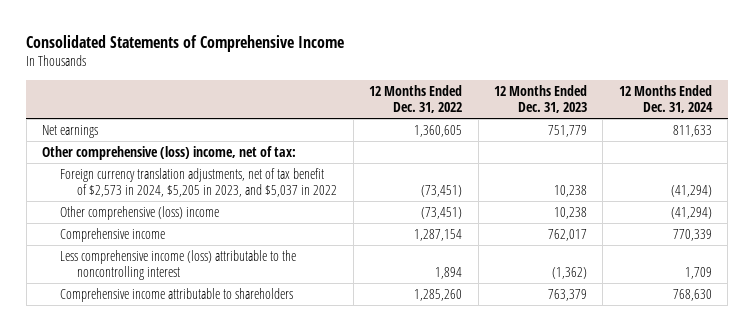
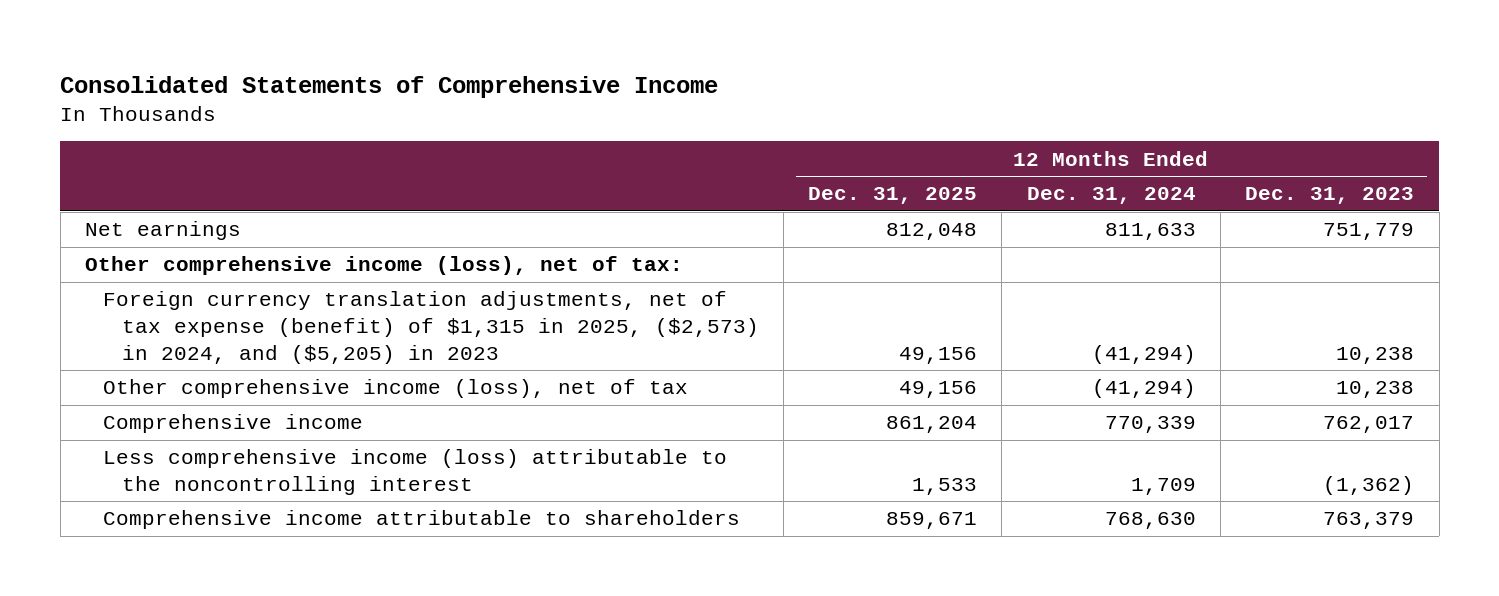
[369,85,463,114] 12 Months Ended Dec. 31, 2022 -> none
none -> [808,187,978,205] Dec. 31, 2025
[42,145,297,160] Other comprehensive (loss) income, net of tax: -> [85,256,684,276] Other comprehensive income (loss), net of tax:
[59,167,338,197] Foreign currency translation adjustments, net of tax benefit of $2,573 in 2024, $5,205 in 2023, and $5,037 in 2022 -> [103,291,759,364] Foreign currency translation adjustments, net of tax expense (benefit) of $1,315 in 2025, ($2,573) in 2024, and ($5,205) in 2023
[59,205,219,220] Other comprehensive (loss) income -> [103,379,689,399] Other comprehensive income (loss), net of tax

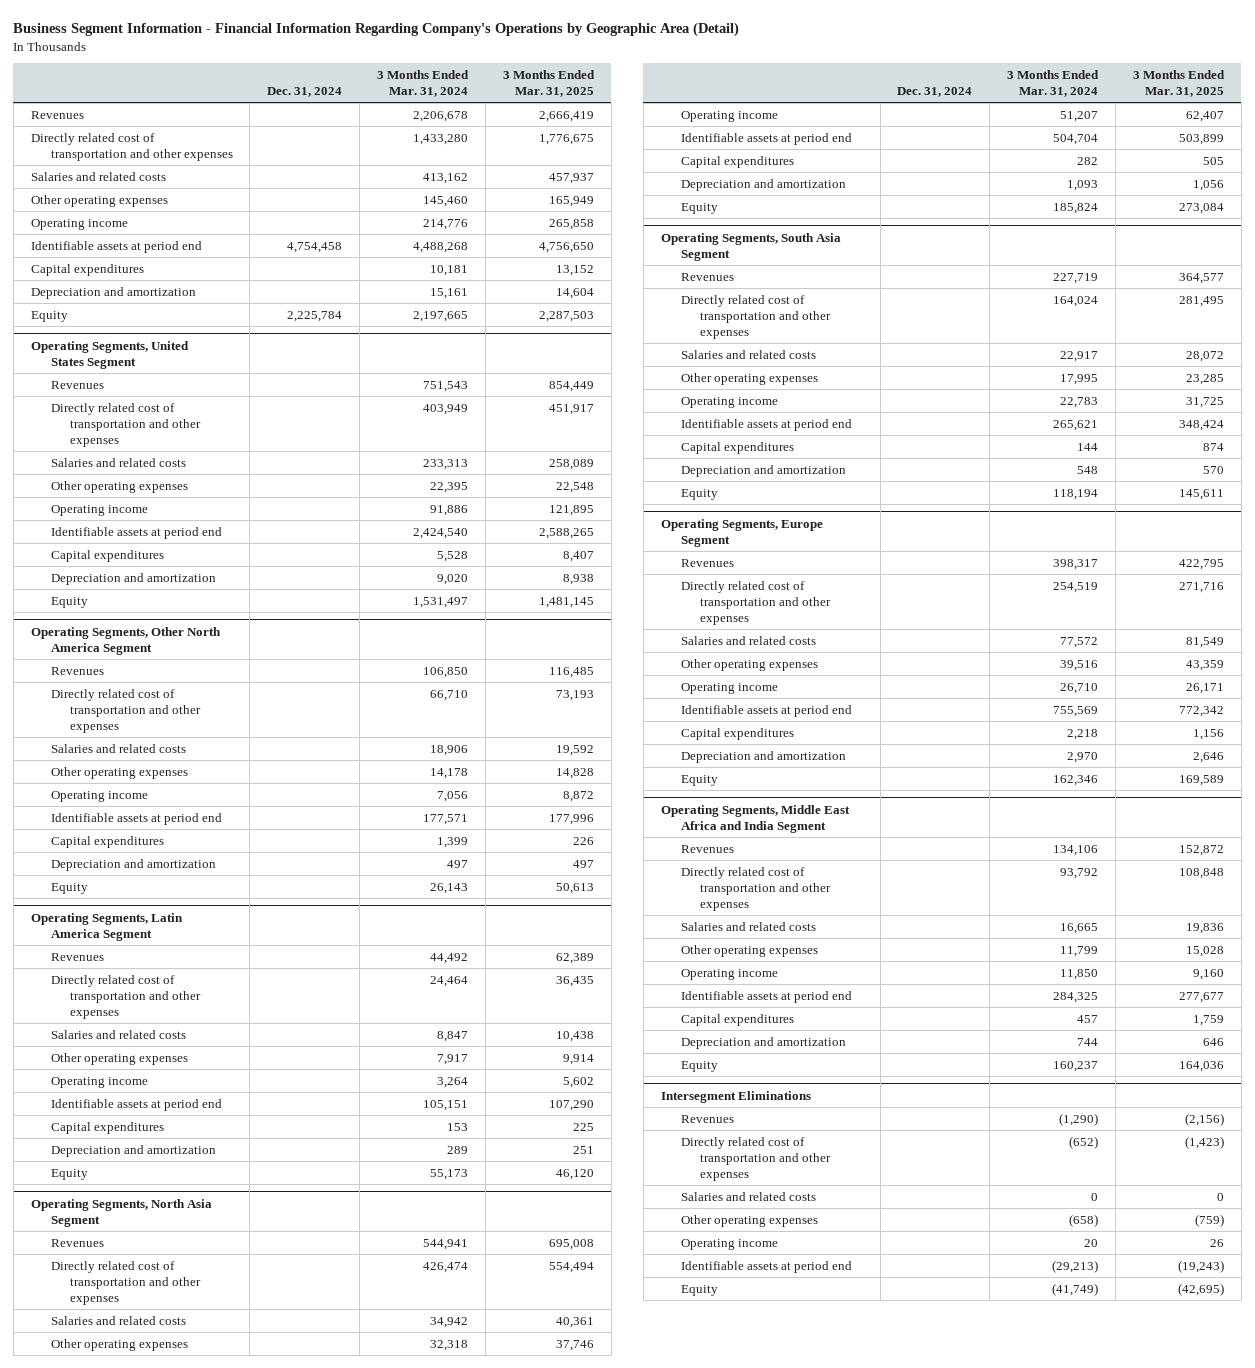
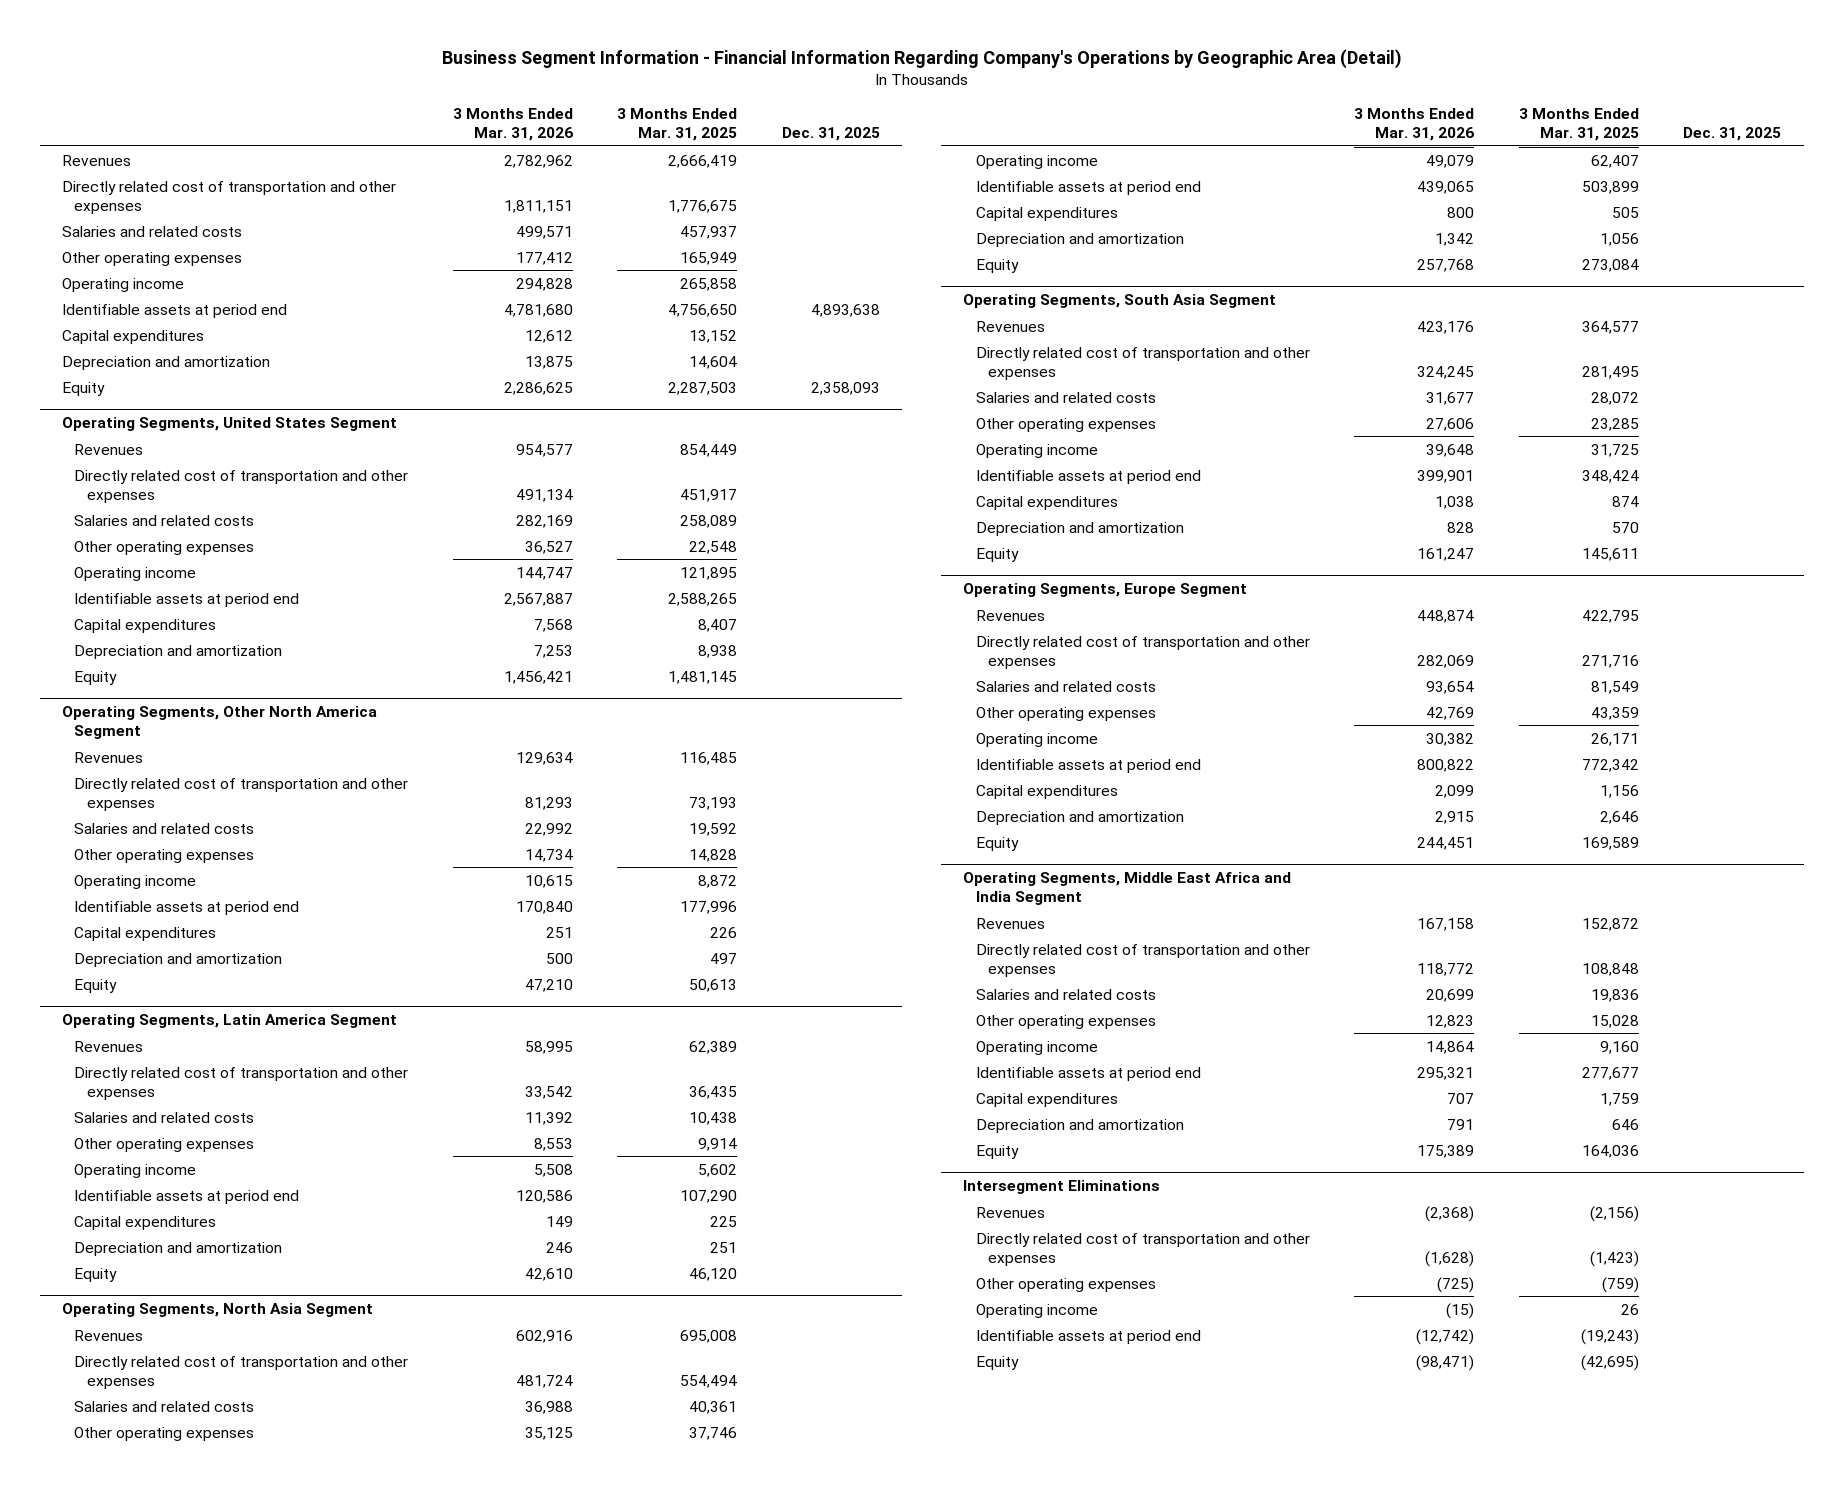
[267,86,343,97] Dec. 31, 2024 -> none
[377,69,470,97] 3 Months Ended Mar. 31, 2024 -> none
none -> [452,108,573,142] 3 Months Ended Mar. 31, 2026
none -> [781,127,880,142] Dec. 31, 2025
[680,1191,816,1201] Salaries and related costs -> none

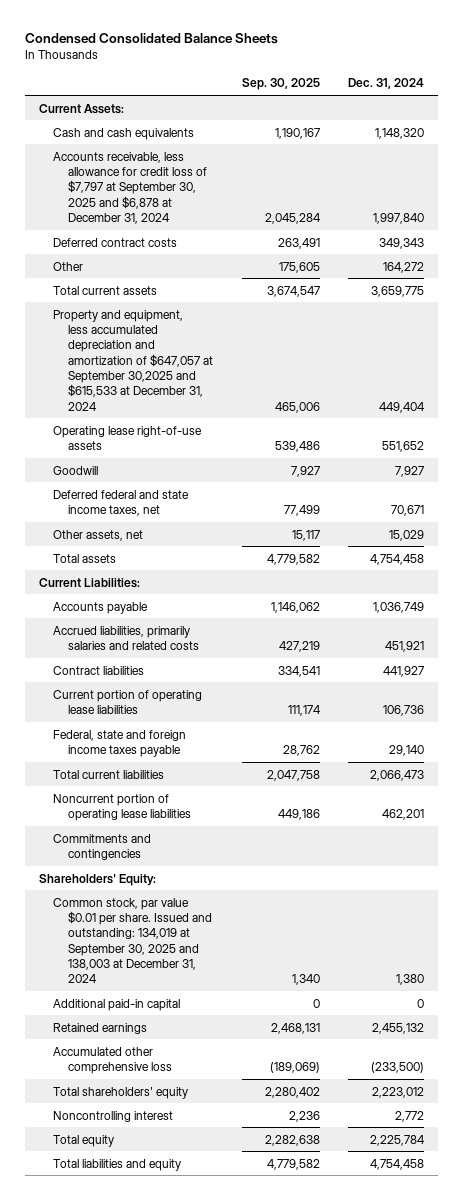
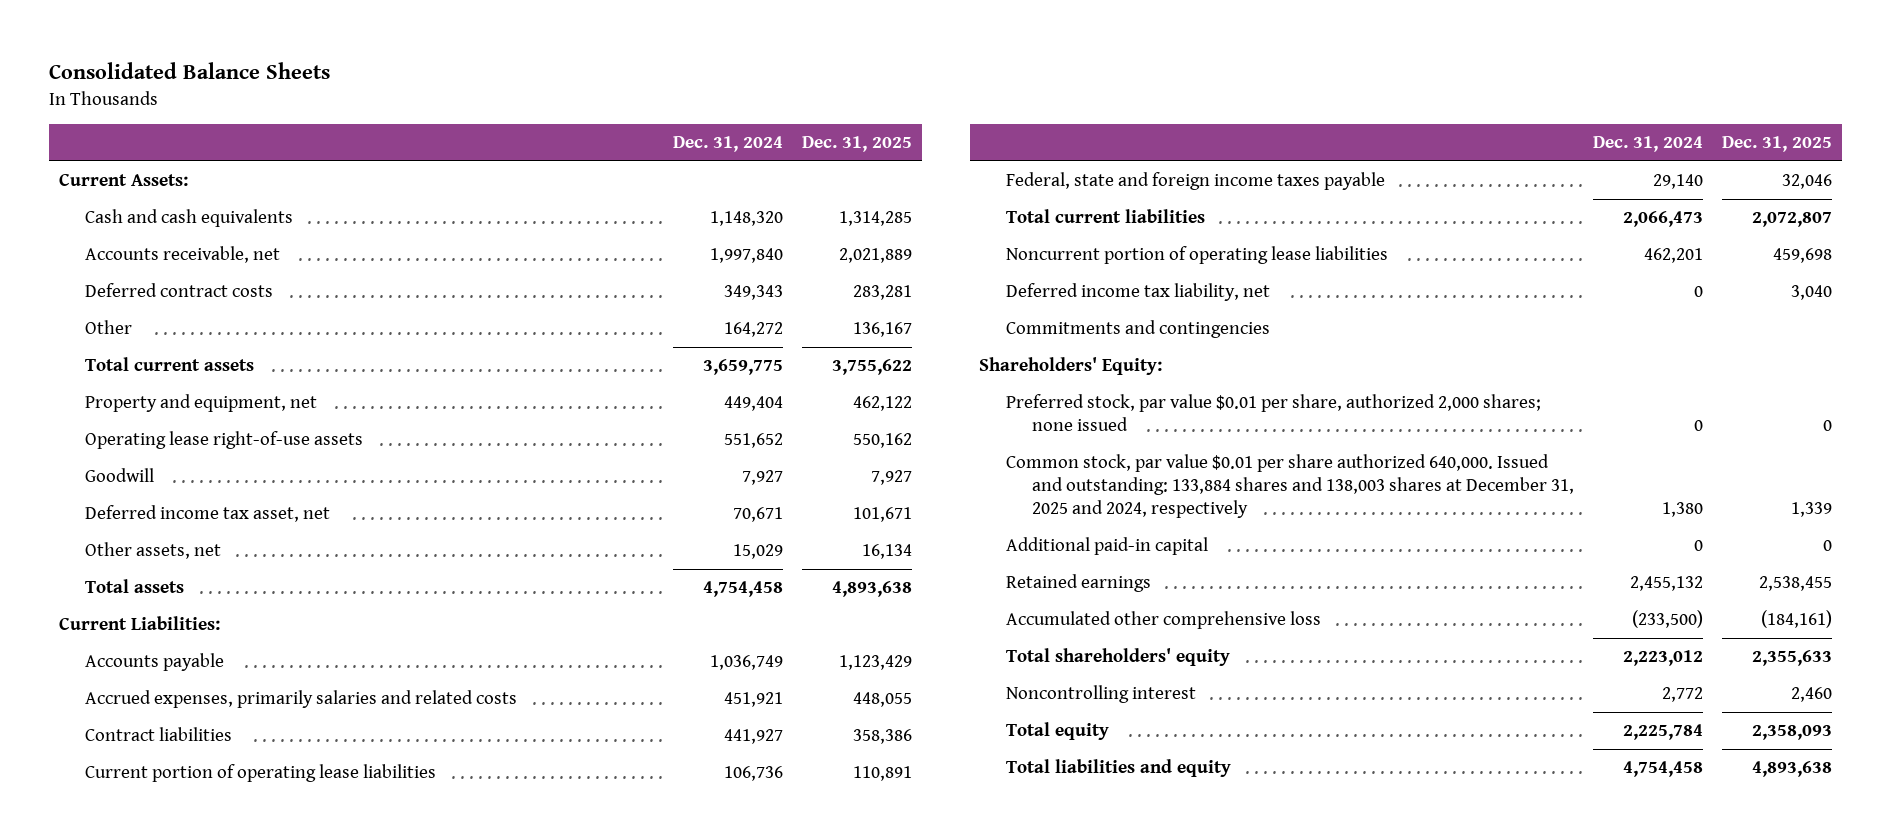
[24,33,278,45] Condensed Consolidated Balance Sheets -> [49,61,331,79] Consolidated Balance Sheets
[241,78,320,91] Sep. 30, 2025 -> none
none -> [802,136,913,153] Dec. 31, 2025
[53,151,208,224] Accounts receivable, less allowance for credit loss of $7,797 at September 30, 2025 and $6,878 at December 31, 2024 -> [85,246,281,264] Accounts receivable, net
[53,309,214,411] Property and equipment, less accumulated depreciation and amortization of $647,057 at September 30,2025 and $615,533 at December 31, 2024 -> [85,394,318,413] Property and equipment, net
[53,489,190,516] Deferred federal and state income taxes, net -> [85,505,331,523] Deferred income tax asset, net
[53,625,200,650] Accrued liabilities, primarily salaries and related costs -> [85,690,518,709] Accrued expenses, primarily salaries and related costs
none -> [1005,283,1270,302] Deferred income tax liability, net
none -> [1005,394,1541,432] Preferred stock, par value $0.01 per share, authorized 2,000 shares; none issued
[53,897,213,984] Common stock, par value $0.01 per share. Issued and outstanding: 134,019 at September 30, 2025 and 138,003 at December 31, 2024 -> [1005,454,1574,519] Common stock, par value $0.01 per share authorized 640,000. Issued and outstanding: 133,884 shares and 138,003 shares at December 31, 2025 and 2024, respectively

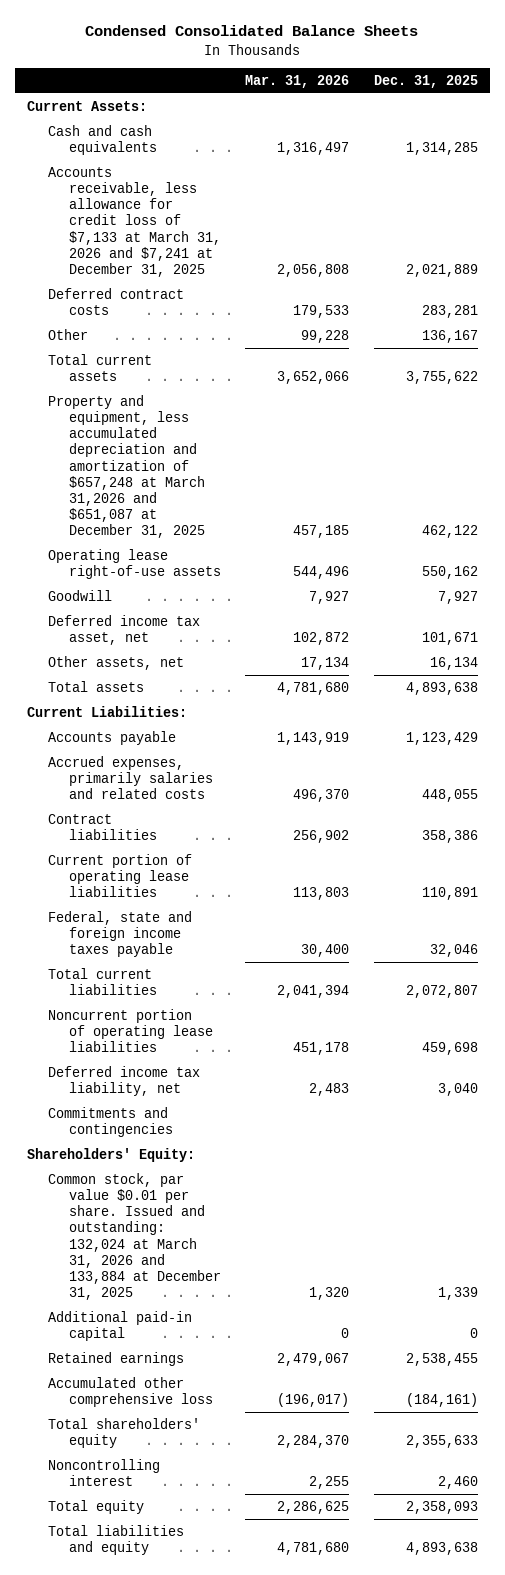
[49,61,331,79] Consolidated Balance Sheets -> [85,25,419,37] Condensed Consolidated Balance Sheets
[672,136,783,153] Dec. 31, 2024 -> none
none -> [245,75,350,89] Mar. 31, 2026
[85,246,281,264] Accounts receivable, net -> [48,166,222,277] Accounts receivable, less allowance for credit loss of $7,133 at March 31, 2026 and $7,241 at December 31, 2025
[85,394,318,413] Property and equipment, net -> [48,394,206,539] Property and equipment, less accumulated depreciation and amortization of $657,248 at March 31,2026 and $651,087 at December 31, 2025
[1005,394,1541,432] Preferred stock, par value $0.01 per share, authorized 2,000 shares; none issued -> none
[1005,454,1574,519] Common stock, par value $0.01 per share authorized 640,000. Issued and outstanding: 133,884 shares and 138,003 shares at December 31, 2025 and 2024, respectively -> [48,1172,222,1301] Common stock, par value $0.01 per share. Issued and outstanding: 132,024 at March 31, 2026 and 133,884 at December 31, 2025

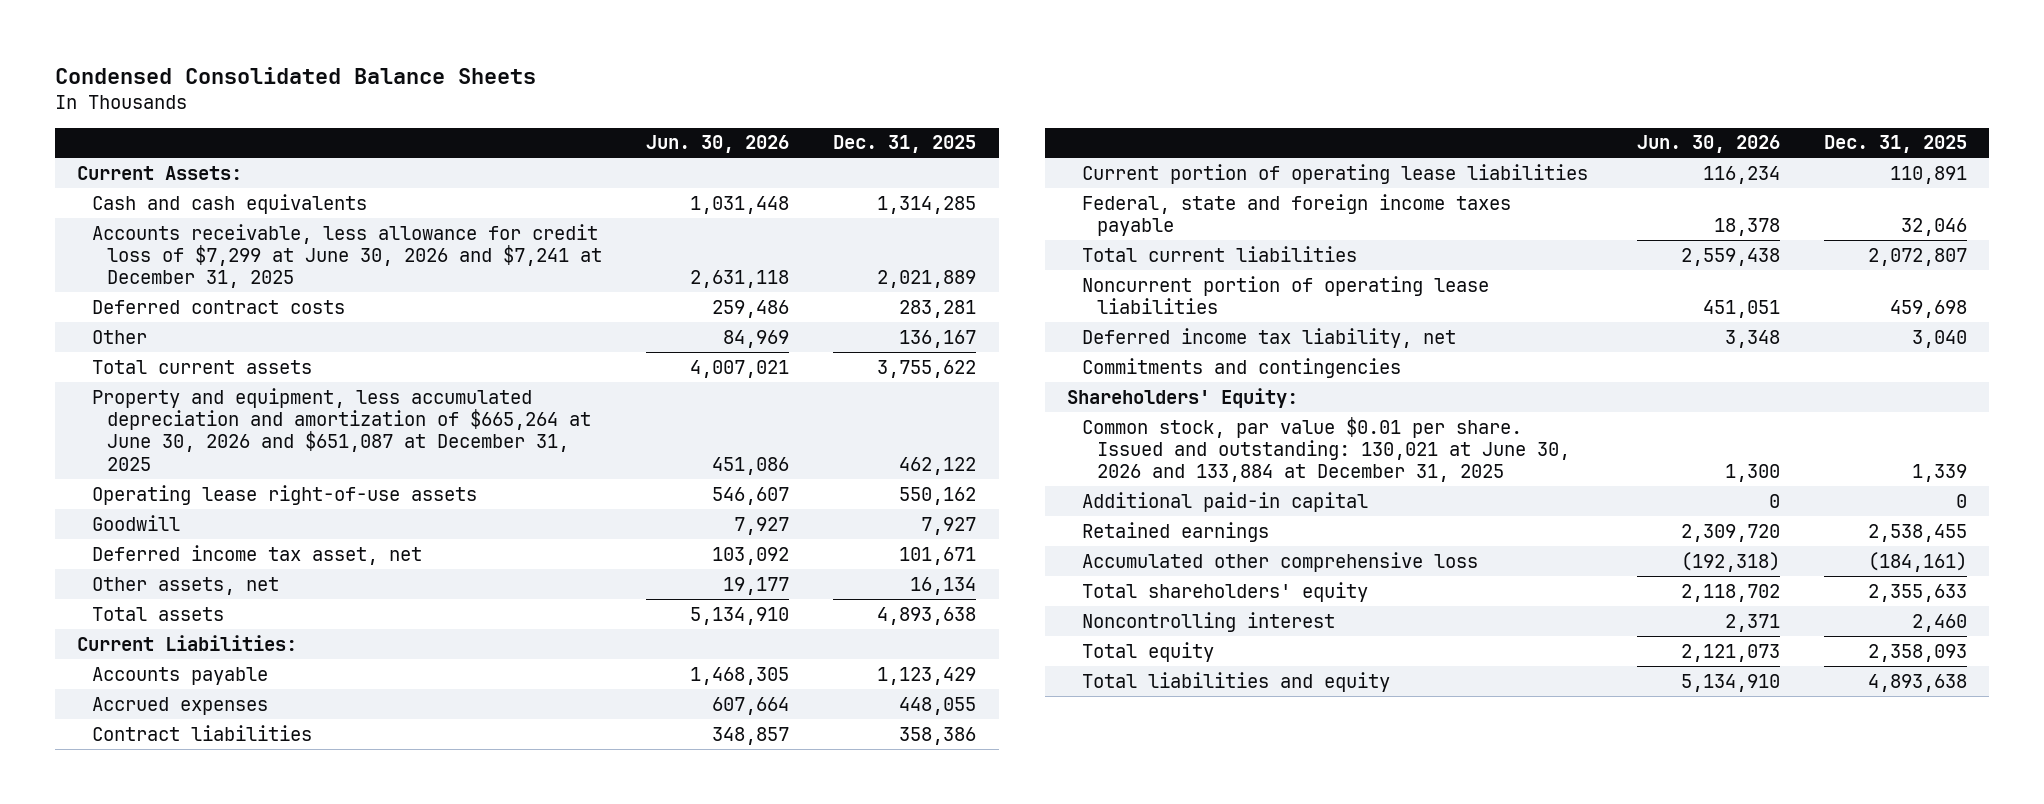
[245,75,350,89] Mar. 31, 2026 -> none
none -> [646,135,790,154] Jun. 30, 2026
[48,166,222,277] Accounts receivable, less allowance for credit loss of $7,133 at March 31, 2026 and $7,241 at December 31, 2025 -> [91,223,602,289] Accounts receivable, less allowance for credit loss of $7,299 at June 30, 2026 and $7,241 at December 31, 2025
[48,394,206,539] Property and equipment, less accumulated depreciation and amortization of $657,248 at March 31,2026 and $651,087 at December 31, 2025 -> [91,387,591,471] Property and equipment, less accumulated depreciation and amortization of $665,264 at June 30, 2026 and $651,087 at December 31, 2025
[48,755,214,800] Accrued expenses, primarily salaries and related costs -> [91,696,268,715] Accrued expenses
[48,1172,222,1301] Common stock, par value $0.01 per share. Issued and outstanding: 132,024 at March 31, 2026 and 133,884 at December 31, 2025 -> [1082,416,1571,483] Common stock, par value $0.01 per share. Issued and outstanding: 130,021 at June 30, 2026 and 133,884 at December 31, 2025

